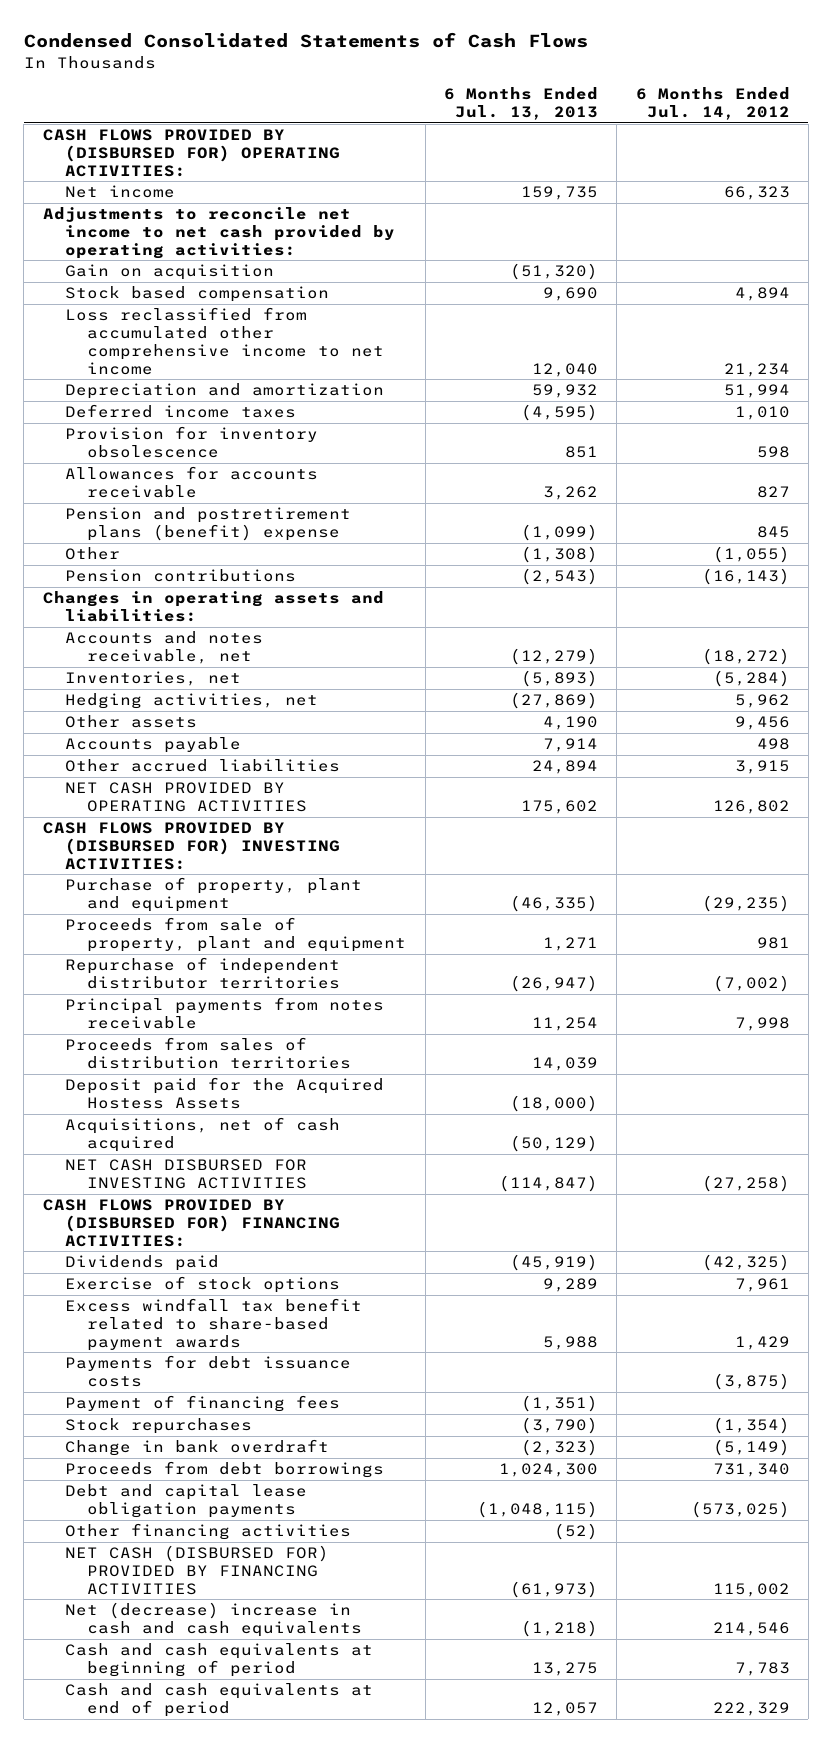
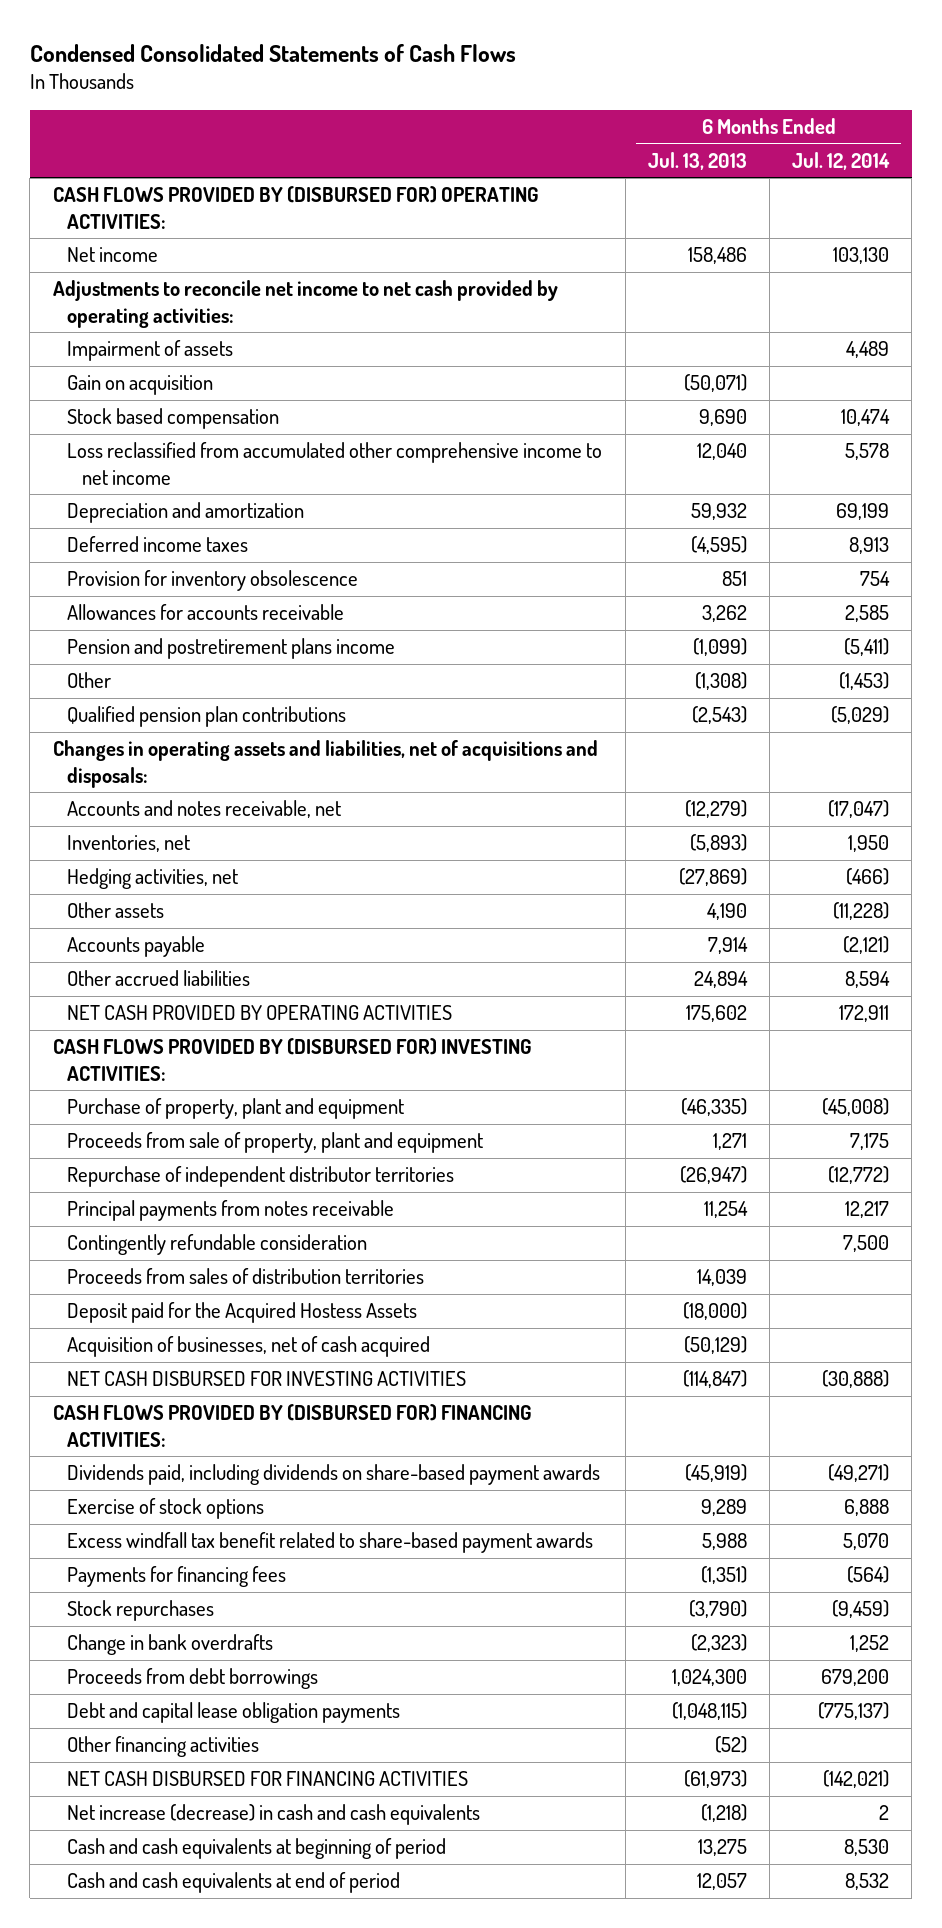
[635,87,790,121] 6 Months Ended Jul. 14, 2012 -> none
none -> [792,151,891,170] Jul. 12, 2014
[520,186,598,201] 159,735 -> [687,247,747,265] 158,486
none -> [67,340,234,362] Impairment of assets
[509,263,598,281] (51,320) -> [683,374,747,393] (50,071)
[65,507,352,542] Pension and postretirement plans (benefit) expense -> [67,638,396,660] Pension and postretirement plans income
[65,569,297,583] Pension contributions -> [67,706,347,728] Qualified pension plan contributions
[42,591,384,623] Changes in operating assets and liabilities: -> [52,740,598,788] Changes in operating assets and liabilities, net of acquisitions and disposals:
none -> [67,1234,368,1256] Contingently refundable consideration
[65,1117,341,1153] Acquisitions, net of cash acquired -> [67,1336,431,1358] Acquisition of businesses, net of cash acquired
[65,1255,220,1272] Dividends paid -> [67,1464,601,1486] Dividends paid, including dividends on share-based payment awards
[65,1355,352,1388] Payments for debt issuance costs -> none
[65,1395,341,1413] Payment of financing fees -> [67,1566,287,1588] Payments for financing fees
[65,1439,330,1457] Change in bank overdraft -> [67,1634,274,1656] Change in bank overdrafts
[65,1545,330,1595] NET CASH (DISBURSED FOR) PROVIDED BY FINANCING ACTIVITIES -> [67,1771,469,1787] NET CASH DISBURSED FOR FINANCING ACTIVITIES
[65,1602,363,1638] Net (decrease) increase in cash and cash equivalents -> [67,1804,481,1826] Net increase (decrease) in cash and cash equivalents

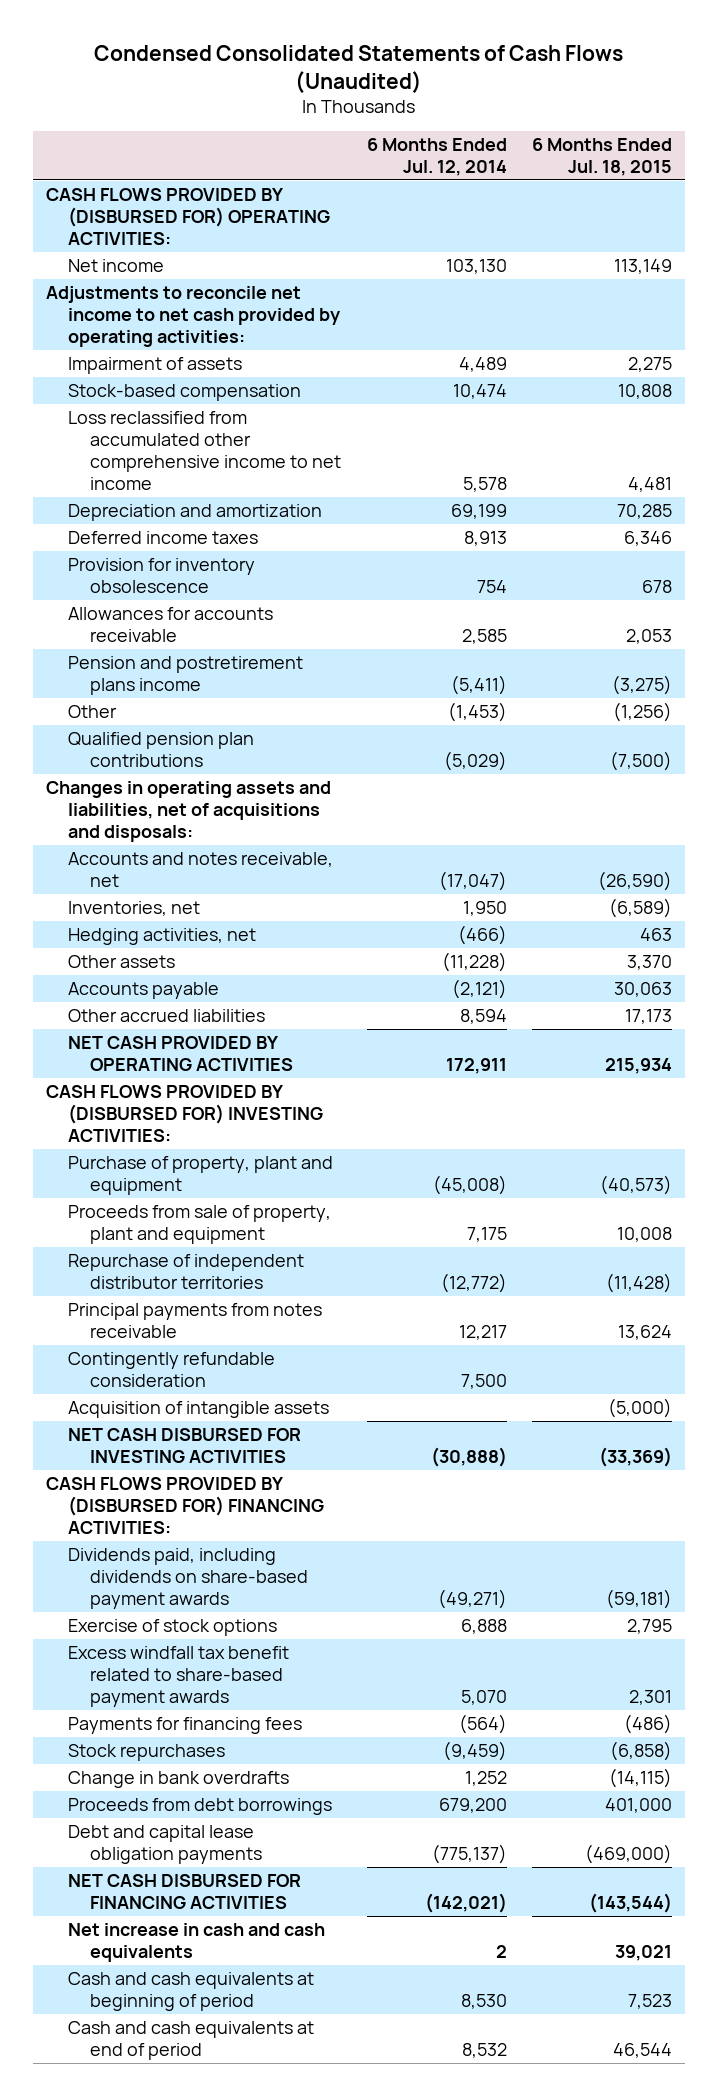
[29,43,516,62] Condensed Consolidated Statements of Cash Flows -> [94,44,624,93] Condensed Consolidated Statements of Cash Flows (Unaudited)
[647,151,747,170] Jul. 13, 2013 -> none
none -> [532,138,673,177] 6 Months Ended Jul. 18, 2015
[67,375,214,396] Gain on acquisition -> none
[67,408,280,430] Stock based compensation -> [67,383,301,401] Stock-based compensation
[67,1268,425,1285] Proceeds from sales of distribution territories -> none
[67,1302,418,1324] Deposit paid for the Acquired Hostess Assets -> none
[67,1336,431,1358] Acquisition of businesses, net of cash acquired -> none
none -> [67,1400,329,1418] Acquisition of intangible assets
[67,1736,260,1758] Other financing activities -> none
[67,1804,481,1826] Net increase (decrease) in cash and cash equivalents -> [67,1922,325,1962] Net increase in cash and cash equivalents

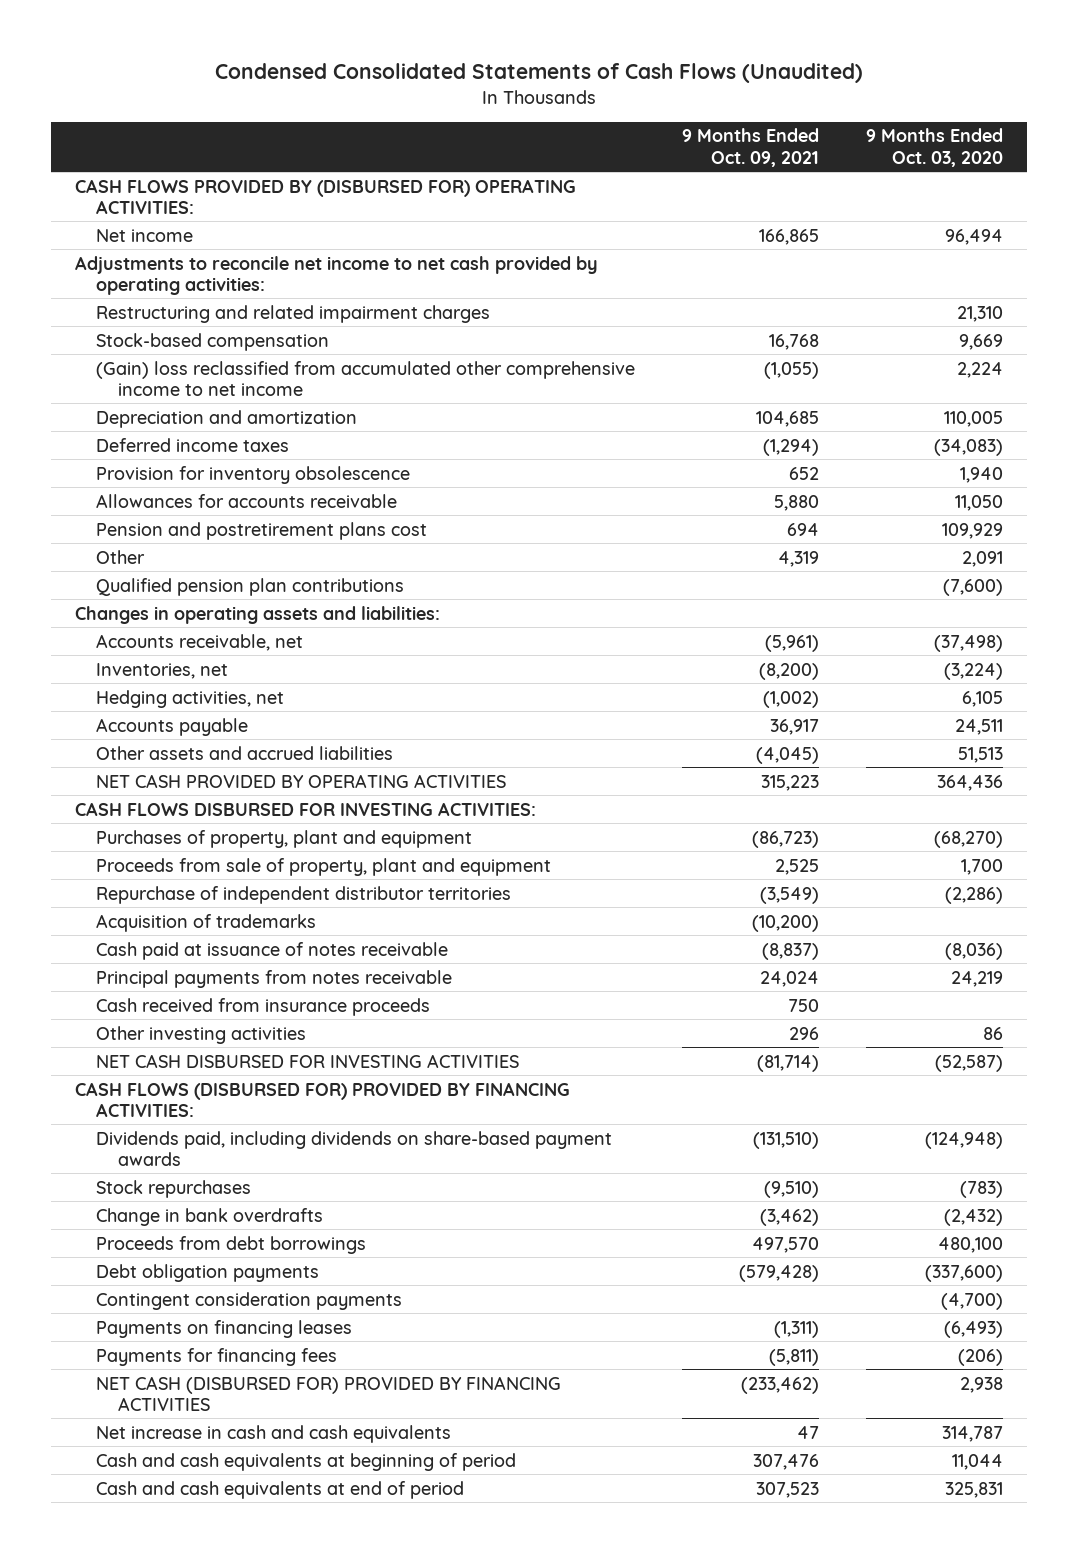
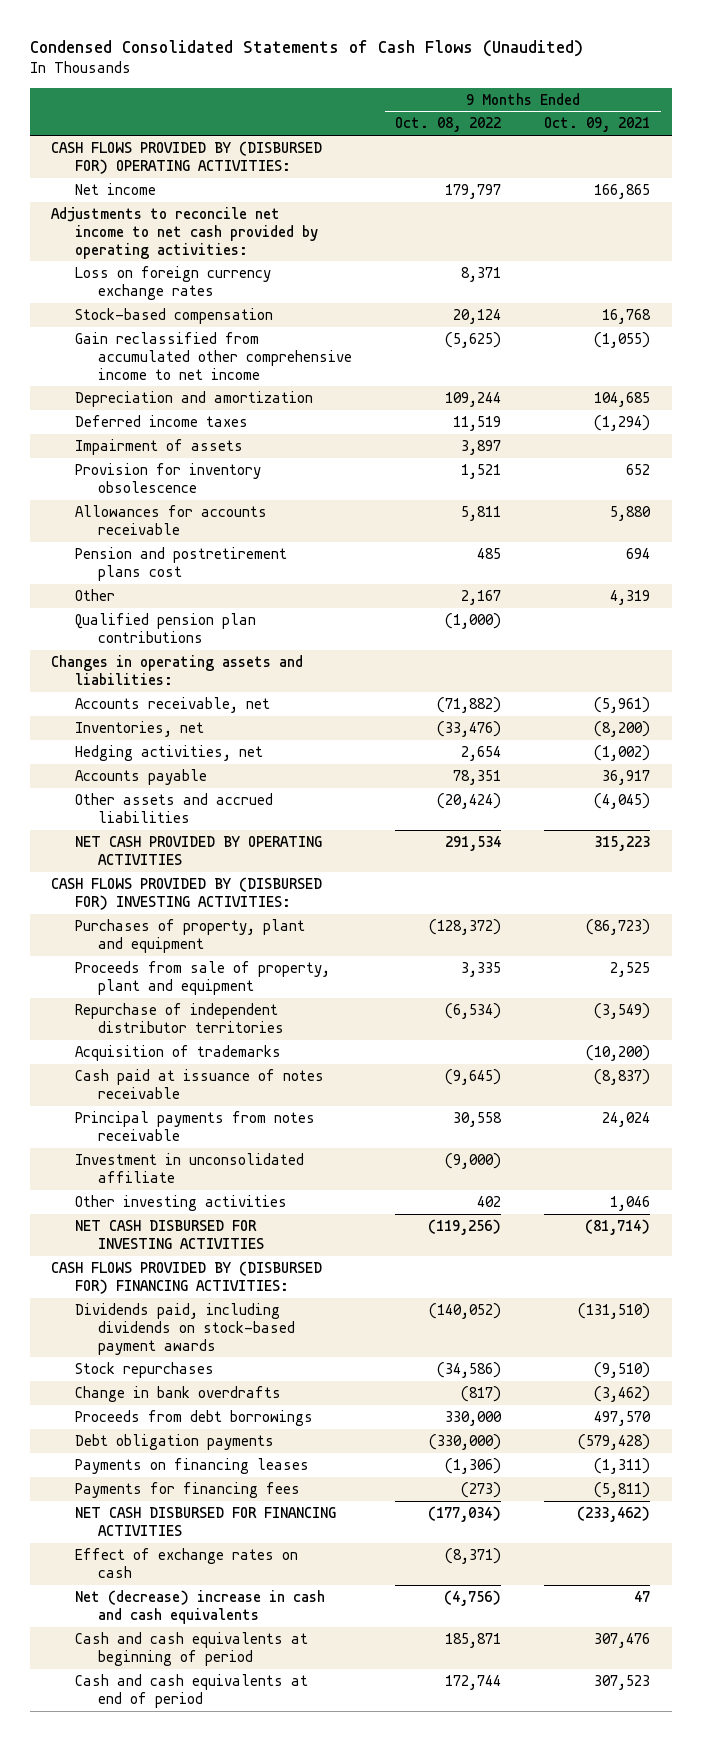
[866,128,1004,167] 9 Months Ended Oct. 03, 2020 -> none
none -> [395,117,502,133] Oct. 08, 2022
[96,304,491,323] Restructuring and related impairment charges -> none
none -> [74,265,271,300] Loss on foreign currency exchange rates
[96,360,636,396] (Gain) loss reclassified from accumulated other comprehensive income to net income -> [74,331,353,380] Gain reclassified from accumulated other comprehensive income to net income
none -> [74,438,243,455] Impairment of assets
[74,801,536,816] CASH FLOWS DISBURSED FOR INVESTING ACTIVITIES: -> [51,876,323,910] CASH FLOWS PROVIDED BY (DISBURSED FOR) INVESTING ACTIVITIES:
[96,997,431,1016] Cash received from insurance proceeds -> none
none -> [74,1152,304,1183] Investment in unconsolidated affiliate
[789,1026,820,1040] 296 -> [610,1195,651,1211] 1,046
[74,1081,570,1117] CASH FLOWS (DISBURSED FOR) PROVIDED BY FINANCING ACTIVITIES: -> [51,1260,323,1294] CASH FLOWS PROVIDED BY (DISBURSED FOR) FINANCING ACTIVITIES:
[96,1130,613,1166] Dividends paid, including dividends on share-based payment awards -> [74,1302,296,1355] Dividends paid, including dividends on stock-based payment awards
[96,1291,403,1310] Contingent consideration payments -> none
[96,1375,562,1411] NET CASH (DISBURSED FOR) PROVIDED BY FINANCING ACTIVITIES -> [74,1506,336,1536] NET CASH DISBURSED FOR FINANCING ACTIVITIES
none -> [74,1547,298,1578] Effect of exchange rates on cash
[96,1424,452,1443] Net increase in cash and cash equivalents -> [74,1589,325,1624] Net (decrease) increase in cash and cash equivalents

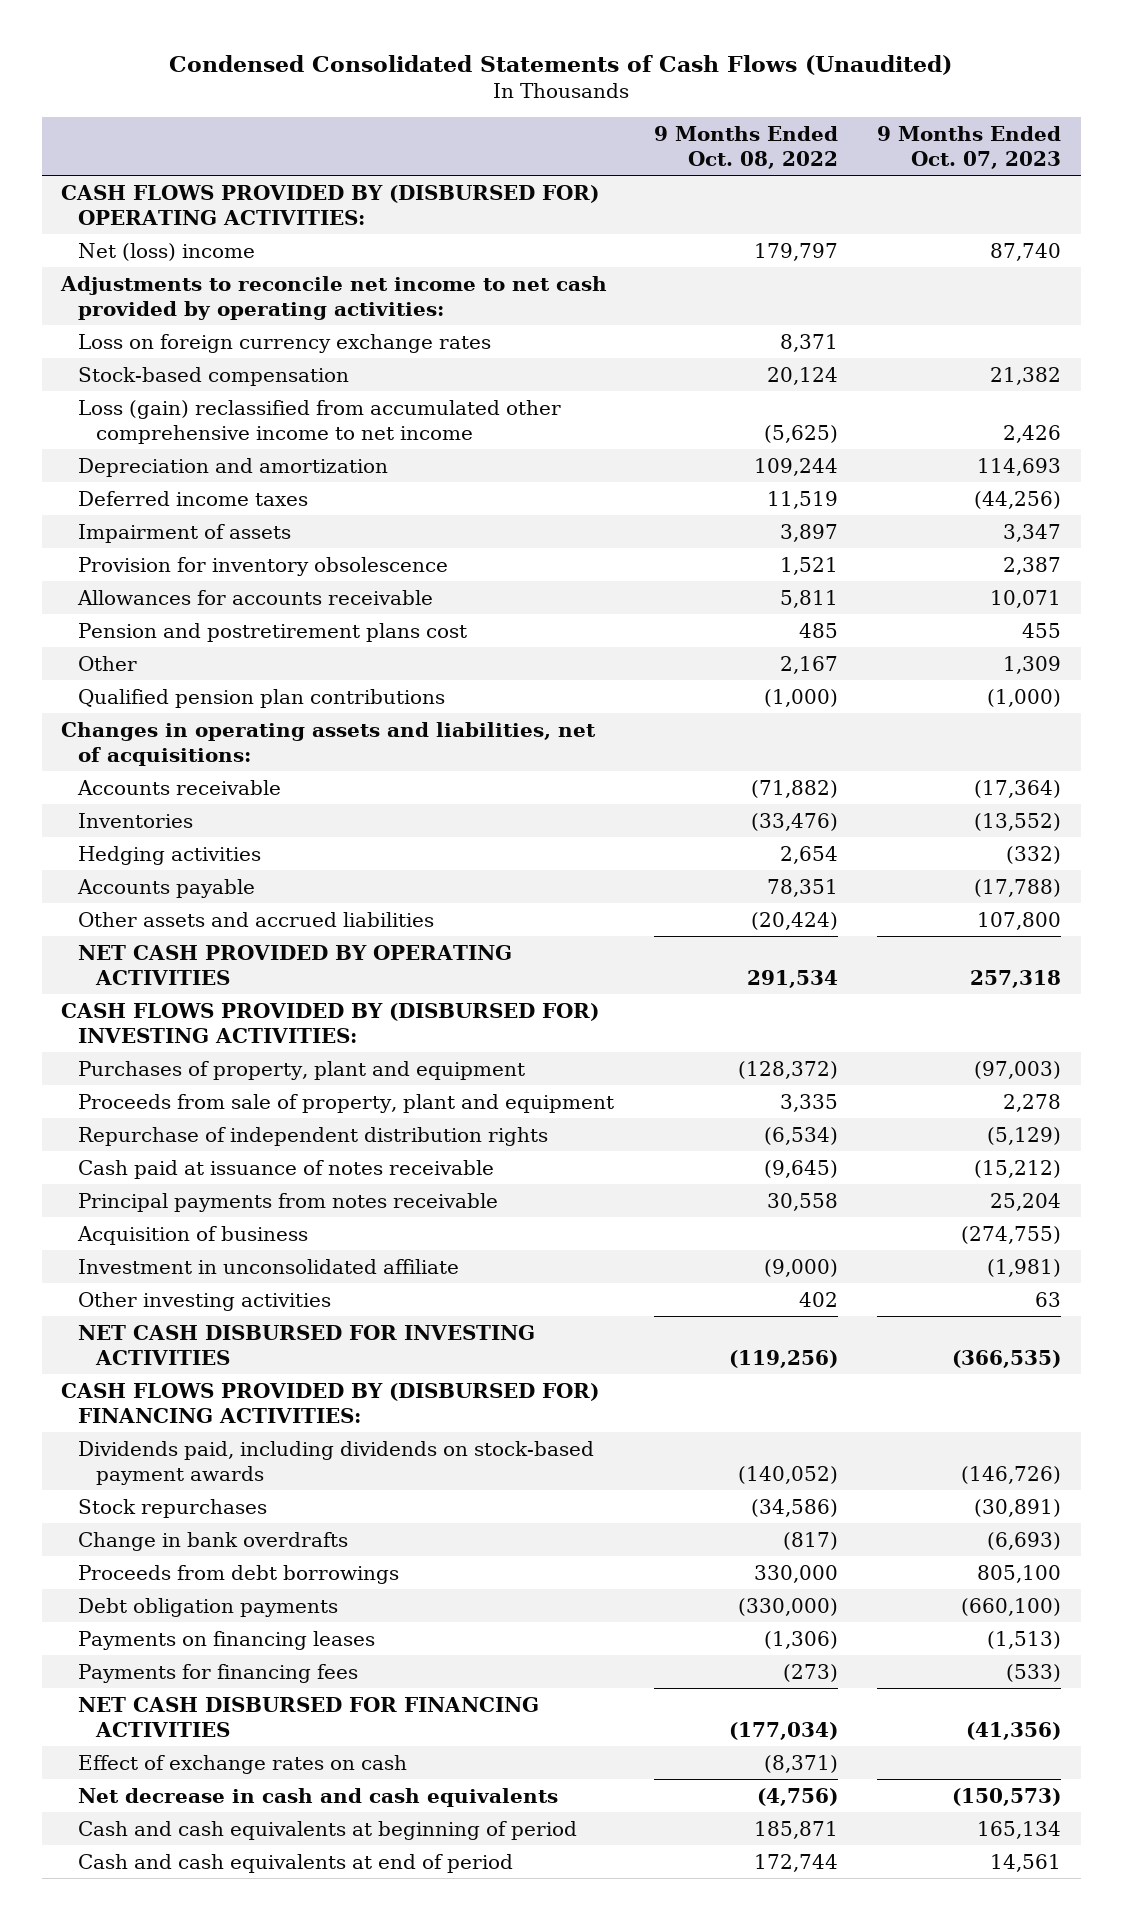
[544,117,651,133] Oct. 09, 2021 -> none
none -> [877,125,1062,169] 9 Months Ended Oct. 07, 2023
[74,182,156,195] Net income -> [78,242,256,261] Net (loss) income
[74,331,353,380] Gain reclassified from accumulated other comprehensive income to net income -> [78,399,562,444] Loss (gain) reclassified from accumulated other comprehensive income to net income
[51,654,304,685] Changes in operating assets and liabilities: -> [61,721,597,766] Changes in operating assets and liabilities, net of acquisitions:
[74,696,270,713] Accounts receivable, net -> [77,779,282,795] Accounts receivable
[74,720,204,737] Inventories, net -> [78,812,194,828] Inventories
[74,744,263,761] Hedging activities, net -> [78,845,262,865] Hedging activities
[74,1044,281,1061] Acquisition of trademarks -> none
[74,1002,285,1033] Repurchase of independent distributor territories -> [78,1126,549,1146] Repurchase of independent distribution rights
none -> [77,1225,309,1245] Acquisition of business
[74,1589,325,1624] Net (decrease) increase in cash and cash equivalents -> [78,1787,559,1807] Net decrease in cash and cash equivalents

